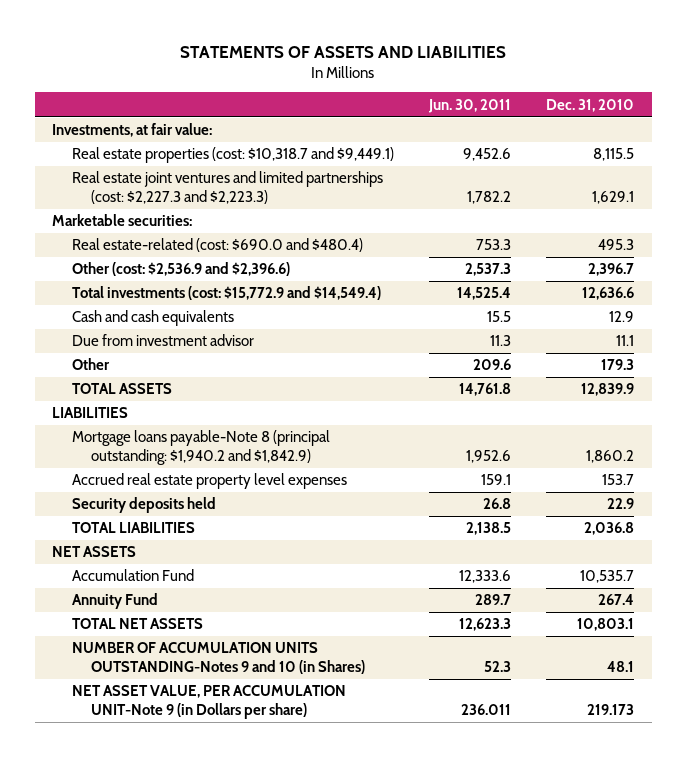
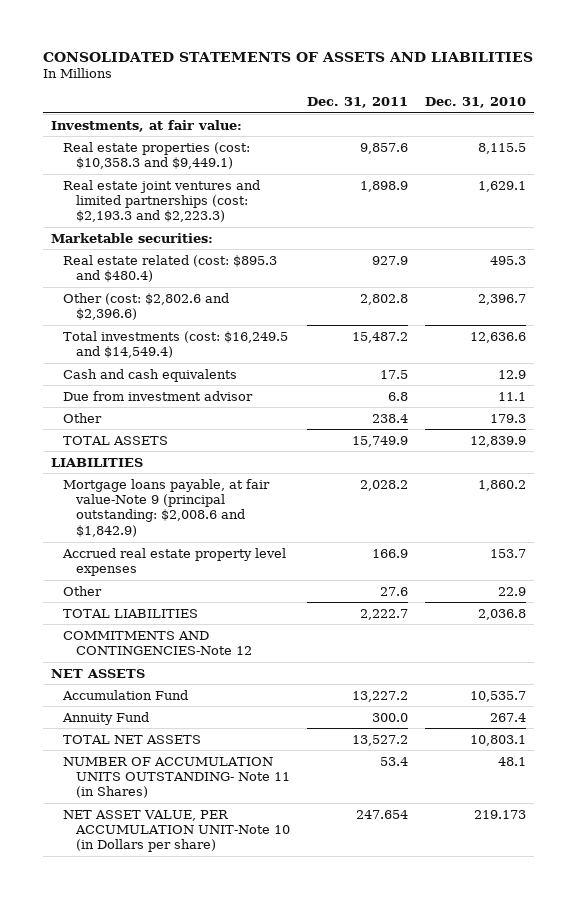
[180,45,507,58] STATEMENTS OF ASSETS AND LIABILITIES -> [42,51,533,62] CONSOLIDATED STATEMENTS OF ASSETS AND LIABILITIES
[428,98,512,113] Jun. 30, 2011 -> none
none -> [306,97,408,109] Dec. 31, 2011
[71,147,394,164] Real estate properties (cost: $10,318.7 and $9,449.1) -> [63,141,251,169] Real estate properties (cost: $10,358.3 and $9,449.1)
[71,171,383,205] Real estate joint ventures and limited partnerships (cost: $2,227.3 and $2,223.3) -> [63,179,261,223] Real estate joint ventures and limited partnerships (cost: $2,193.3 and $2,223.3)
[71,238,363,253] Real estate-related (cost: $690.0 and $480.4) -> [63,254,278,282] Real estate related (cost: $895.3 and $480.4)
[71,262,290,277] Other (cost: $2,536.9 and $2,396.6) -> [63,292,230,320] Other (cost: $2,802.6 and $2,396.6)
[71,286,381,301] Total investments (cost: $15,772.9 and $14,549.4) -> [63,330,289,358] Total investments (cost: $16,249.5 and $14,549.4)
[71,430,330,466] Mortgage loans payable-Note 8 (principal outstanding: $1,940.2 and $1,842.9) -> [63,478,271,537] Mortgage loans payable, at fair value-Note 9 (principal outstanding: $2,008.6 and $1,842.9)
[71,497,216,514] Security deposits held -> [63,585,103,596] Other
none -> [63,630,252,655] COMMITMENTS AND CONTINGENCIES-Note 12
[71,642,366,675] NUMBER OF ACCUMULATION UNITS OUTSTANDING-Notes 9 and 10 (in Shares) -> [63,756,290,799] NUMBER OF ACCUMULATION UNITS OUTSTANDING- Note 11 (in Shares)
[71,685,346,720] NET ASSET VALUE, PER ACCUMULATION UNIT-Note 9 (in Dollars per share) -> [63,809,290,853] NET ASSET VALUE, PER ACCUMULATION UNIT-Note 10 (in Dollars per share)

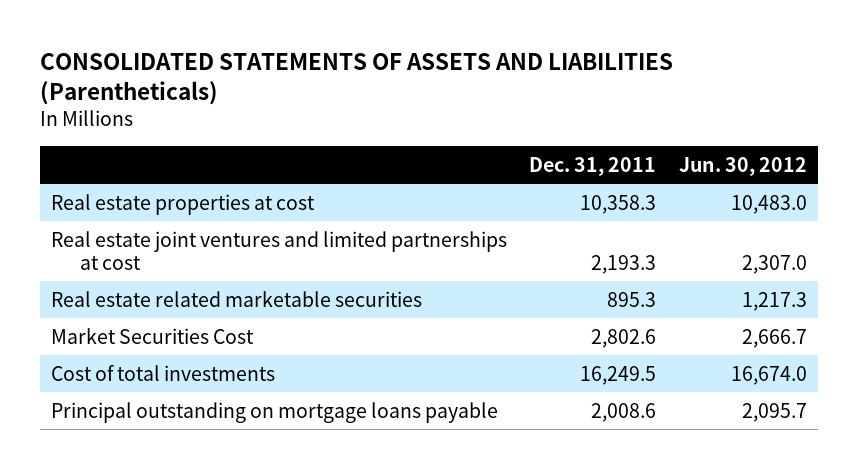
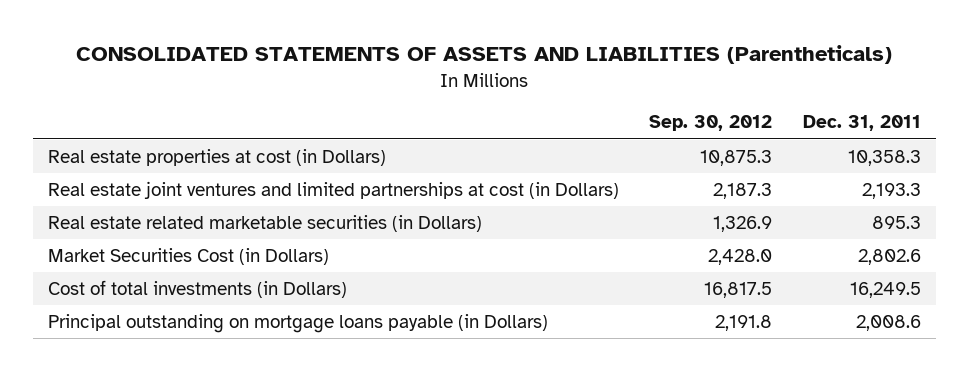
[678,156,807,176] Jun. 30, 2012 -> none
none -> [649,115,773,132] Sep. 30, 2012
[50,193,315,215] Real estate properties at cost -> [47,149,386,167] Real estate properties at cost (in Dollars)
[50,230,507,270] Real estate joint ventures and limited partnerships at cost -> [47,181,619,200] Real estate joint ventures and limited partnerships at cost (in Dollars)
[50,290,422,307] Real estate related marketable securities -> [47,215,482,233] Real estate related marketable securities (in Dollars)
[50,327,254,344] Market Securities Cost -> [47,248,329,266] Market Securities Cost (in Dollars)
[50,364,275,381] Cost of total investments -> [47,280,347,299] Cost of total investments (in Dollars)
[50,401,498,423] Principal outstanding on mortgage loans payable -> [47,314,548,334] Principal outstanding on mortgage loans payable (in Dollars)

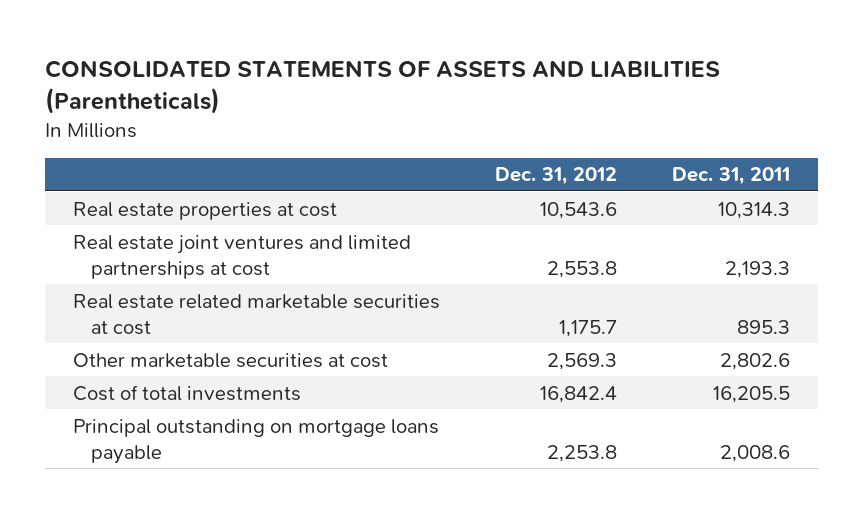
[649,115,773,132] Sep. 30, 2012 -> none
none -> [494,167,617,186] Dec. 31, 2012
[47,149,386,167] Real estate properties at cost (in Dollars) -> [72,201,337,220] Real estate properties at cost
[848,150,922,167] 10,358.3 -> [717,201,790,219] 10,314.3
[47,181,619,200] Real estate joint ventures and limited partnerships at cost (in Dollars) -> [72,234,411,279] Real estate joint ventures and limited partnerships at cost
[47,215,482,233] Real estate related marketable securities (in Dollars) -> [72,293,440,335] Real estate related marketable securities at cost
[47,248,329,266] Market Securities Cost (in Dollars) -> [72,352,388,368] Other marketable securities at cost
[47,280,347,299] Cost of total investments (in Dollars) -> [72,384,301,401] Cost of total investments
[850,282,922,299] 16,249.5 -> [712,385,790,403] 16,205.5
[47,314,548,334] Principal outstanding on mortgage loans payable (in Dollars) -> [72,418,439,464] Principal outstanding on mortgage loans payable

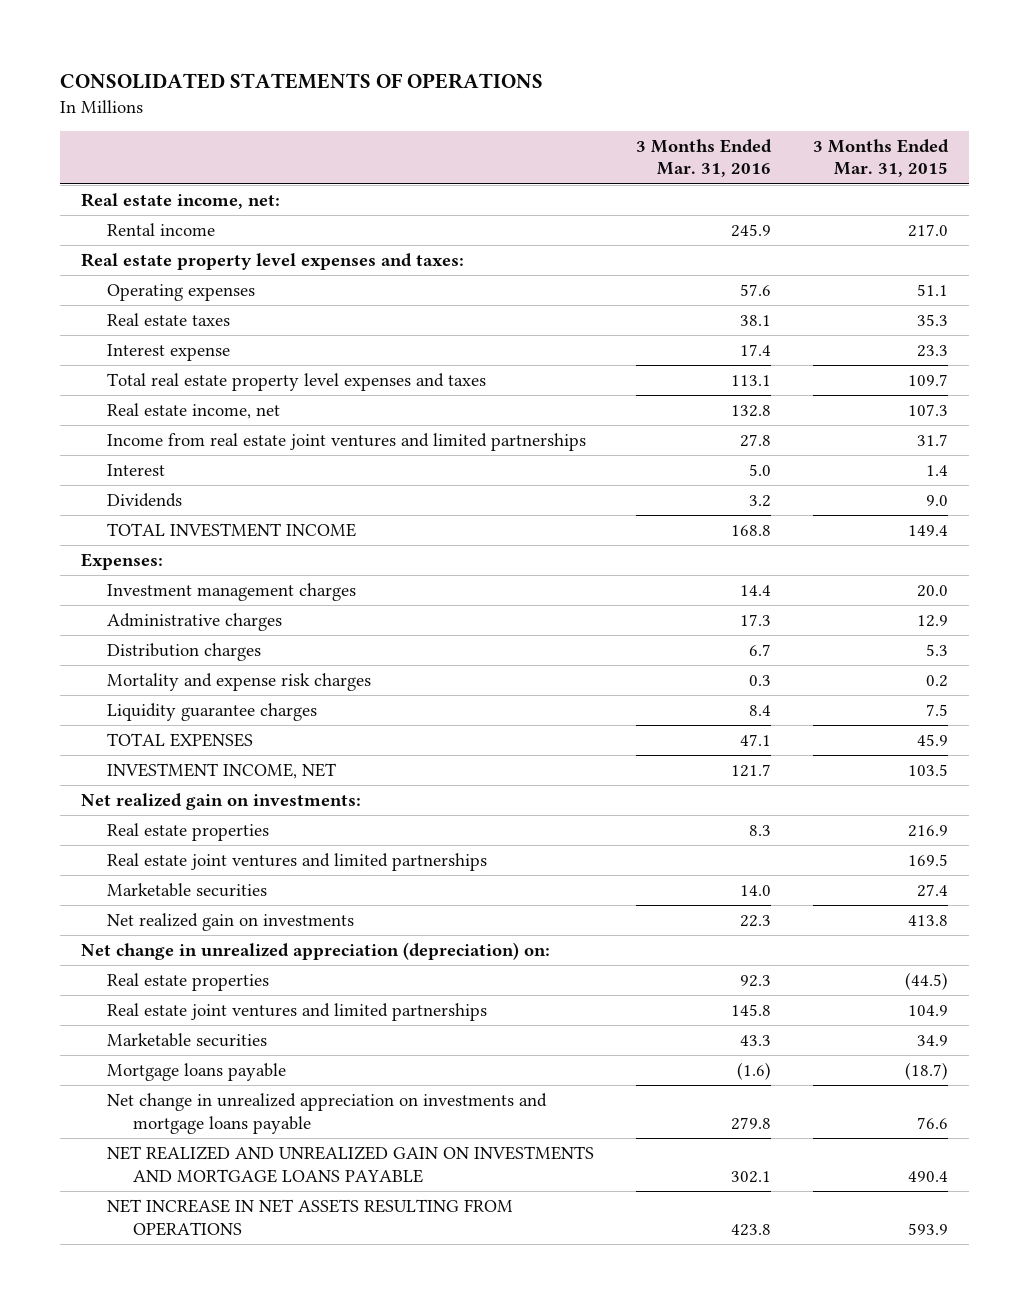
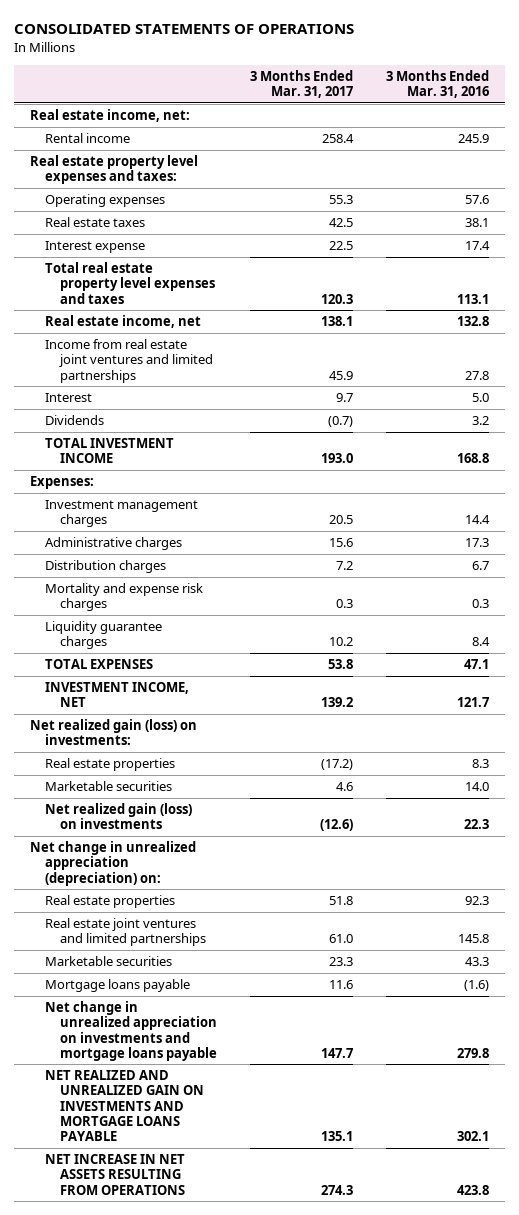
[812,139,949,178] 3 Months Ended Mar. 31, 2015 -> none
none -> [249,70,353,99] 3 Months Ended Mar. 31, 2017
[80,793,361,811] Net realized gain on investments: -> [30,719,198,746] Net realized gain (loss) on investments:
[107,853,488,872] Real estate joint ventures and limited partnerships -> none
[107,913,355,932] Net realized gain on investments -> [44,803,192,830] Net realized gain (loss) on investments

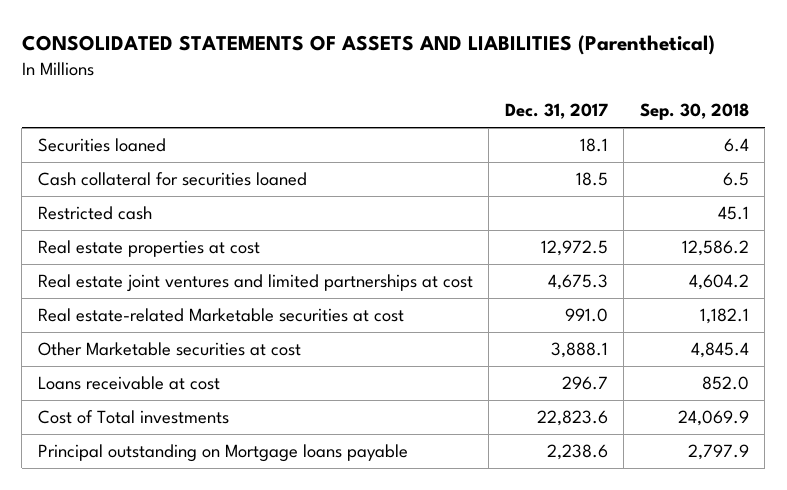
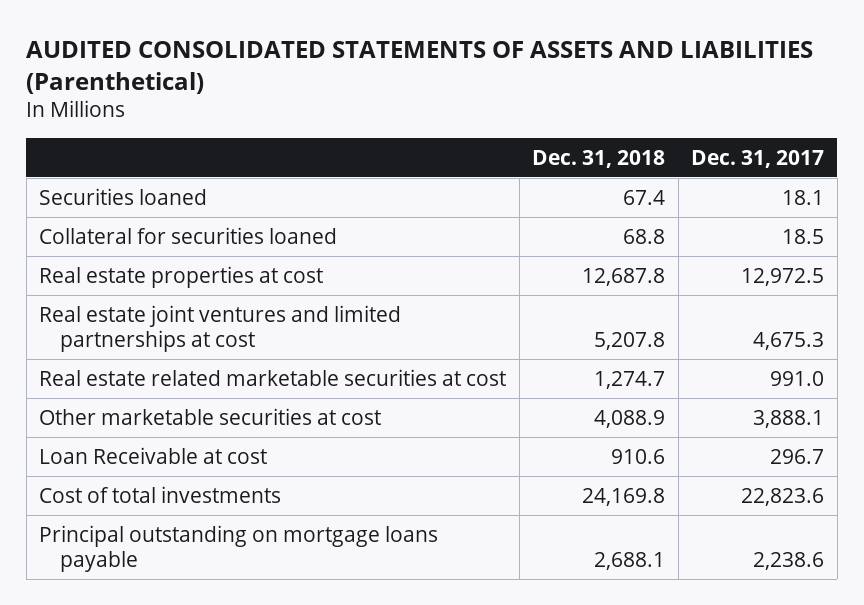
[21,35,715,56] CONSOLIDATED STATEMENTS OF ASSETS AND LIABILITIES (Parenthetical) -> [26,41,814,94] AUDITED CONSOLIDATED STATEMENTS OF ASSETS AND LIABILITIES (Parenthetical)
[639,103,749,121] Sep. 30, 2018 -> none
none -> [532,149,666,168] Dec. 31, 2018
[37,206,152,221] Restricted cash -> none
[37,172,307,187] Cash collateral for securities loaned -> [39,226,338,244] Collateral for securities loaned
[37,308,404,323] Real estate-related Marketable securities at cost -> [39,368,507,386] Real estate related marketable securities at cost
[37,342,301,357] Other Marketable securities at cost -> [39,407,382,425] Other marketable securities at cost
[37,376,220,391] Loans receivable at cost -> [39,446,268,464] Loan Receivable at cost
[37,410,229,425] Cost of Total investments -> [39,485,282,503] Cost of total investments
[37,444,408,463] Principal outstanding on Mortgage loans payable -> [39,524,439,572] Principal outstanding on mortgage loans payable

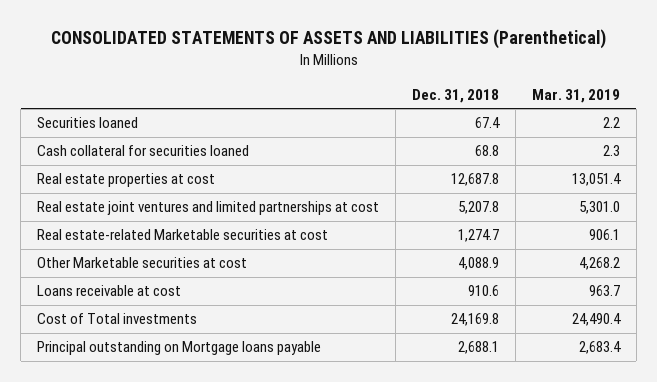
[26,41,814,94] AUDITED CONSOLIDATED STATEMENTS OF ASSETS AND LIABILITIES (Parenthetical) -> [50,29,606,50] CONSOLIDATED STATEMENTS OF ASSETS AND LIABILITIES (Parenthetical)
[691,149,825,168] Dec. 31, 2017 -> none
none -> [531,88,620,103] Mar. 31, 2019
[39,226,338,244] Collateral for securities loaned -> [37,145,250,157] Cash collateral for securities loaned
[39,368,507,386] Real estate related marketable securities at cost -> [37,229,329,241] Real estate-related Marketable securities at cost
[39,407,382,425] Other marketable securities at cost -> [37,257,248,269] Other Marketable securities at cost
[39,446,268,464] Loan Receivable at cost -> [37,285,182,297] Loans receivable at cost
[39,485,282,503] Cost of total investments -> [37,313,198,325] Cost of Total investments
[39,524,439,572] Principal outstanding on mortgage loans payable -> [37,341,322,356] Principal outstanding on Mortgage loans payable

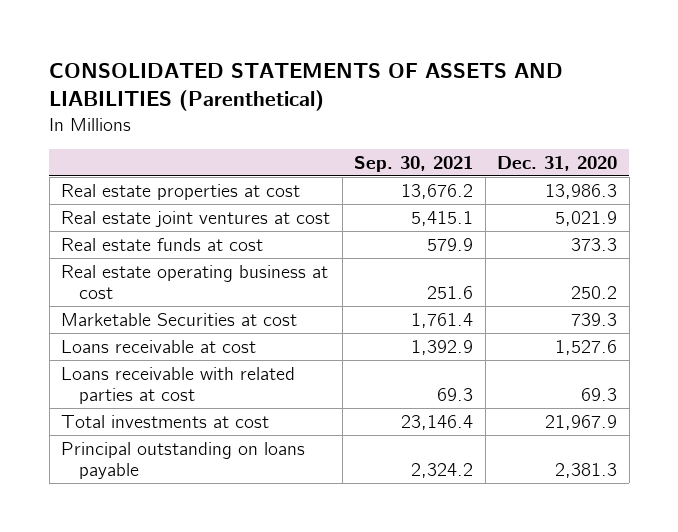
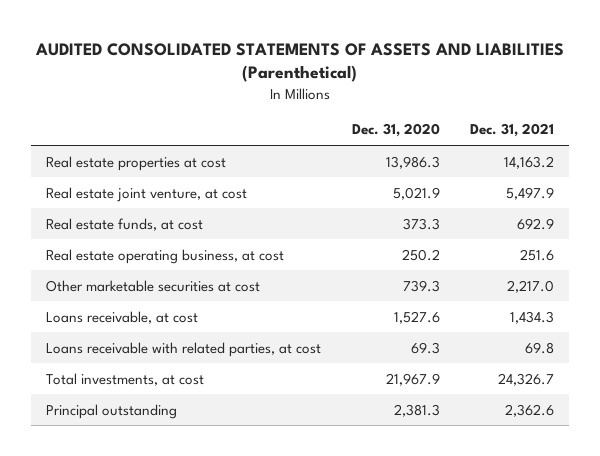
[49,62,564,112] CONSOLIDATED STATEMENTS OF ASSETS AND LIABILITIES (Parenthetical) -> [35,42,565,83] AUDITED CONSOLIDATED STATEMENTS OF ASSETS AND LIABILITIES (Parenthetical)
[354,155,474,172] Sep. 30, 2021 -> none
none -> [469,123,554,138] Dec. 31, 2021
[61,210,331,227] Real estate joint ventures at cost -> [46,186,248,202] Real estate joint venture, at cost
[61,237,264,251] Real estate funds at cost -> [46,217,204,231] Real estate funds, at cost
[61,264,329,299] Real estate operating business at cost -> [46,248,285,264] Real estate operating business, at cost
[61,312,298,326] Marketable Securities at cost -> [46,279,261,292] Other marketable securities at cost
[61,339,257,353] Loans receivable at cost -> [46,310,199,324] Loans receivable, at cost
[61,366,296,404] Loans receivable with related parties at cost -> [46,341,322,357] Loans receivable with related parties, at cost
[61,414,270,428] Total investments at cost -> [46,372,205,386] Total investments, at cost
[61,441,306,479] Principal outstanding on loans payable -> [46,403,178,419] Principal outstanding

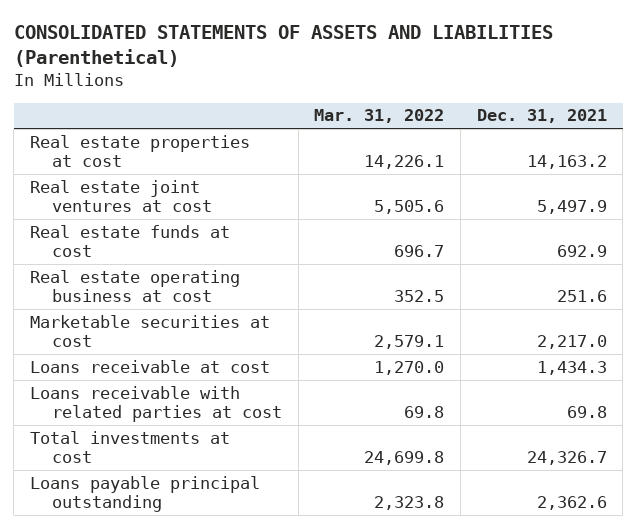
[35,42,565,83] AUDITED CONSOLIDATED STATEMENTS OF ASSETS AND LIABILITIES (Parenthetical) -> [13,24,553,68] CONSOLIDATED STATEMENTS OF ASSETS AND LIABILITIES (Parenthetical)
[351,123,440,138] Dec. 31, 2020 -> none
none -> [314,109,445,124] Mar. 31, 2022
[46,186,248,202] Real estate joint venture, at cost -> [29,179,213,212] Real estate joint ventures at cost
[46,217,204,231] Real estate funds, at cost -> [29,224,230,257] Real estate funds at cost
[46,248,285,264] Real estate operating business, at cost -> [29,269,240,302] Real estate operating business at cost
[46,279,261,292] Other marketable securities at cost -> [29,314,270,347] Marketable securities at cost
[46,310,199,324] Loans receivable, at cost -> [29,359,270,373] Loans receivable at cost
[46,341,322,357] Loans receivable with related parties, at cost -> [29,385,283,422] Loans receivable with related parties at cost
[46,372,205,386] Total investments, at cost -> [29,430,230,463] Total investments at cost
[46,403,178,419] Principal outstanding -> [29,475,260,512] Loans payable principal outstanding

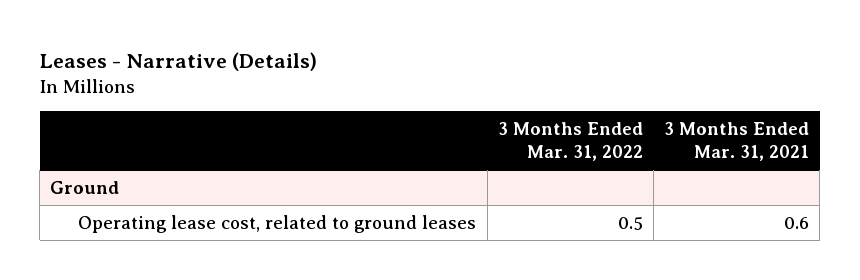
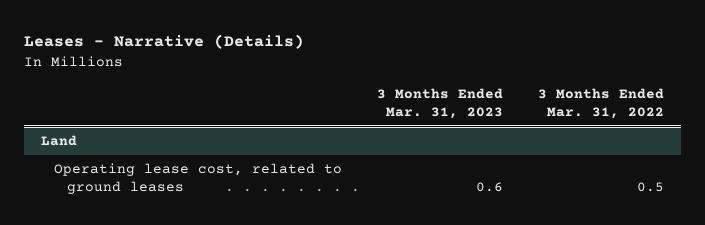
[664,122,810,162] 3 Months Ended Mar. 31, 2021 -> none
none -> [377,88,504,120] 3 Months Ended Mar. 31, 2023
[50,180,120,194] Ground -> [41,135,78,147] Land

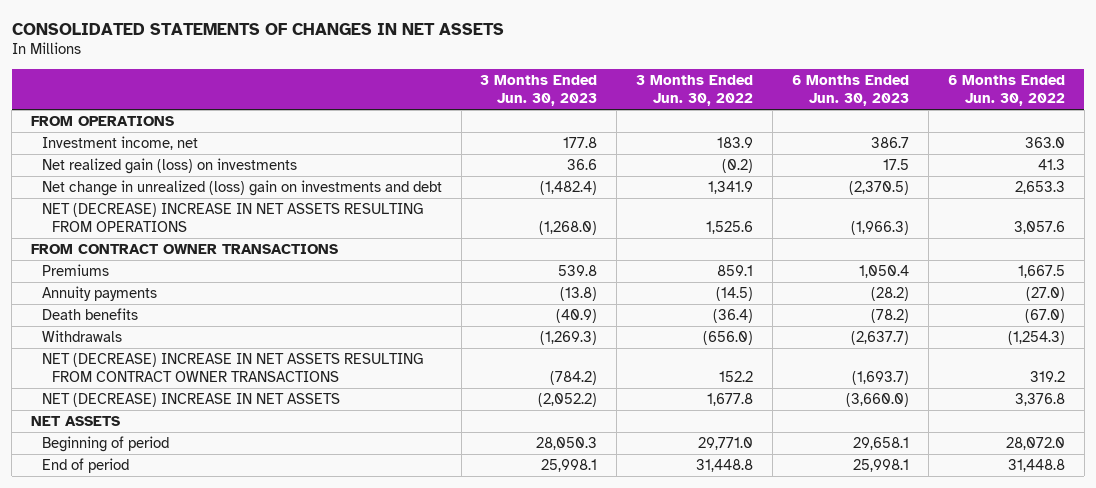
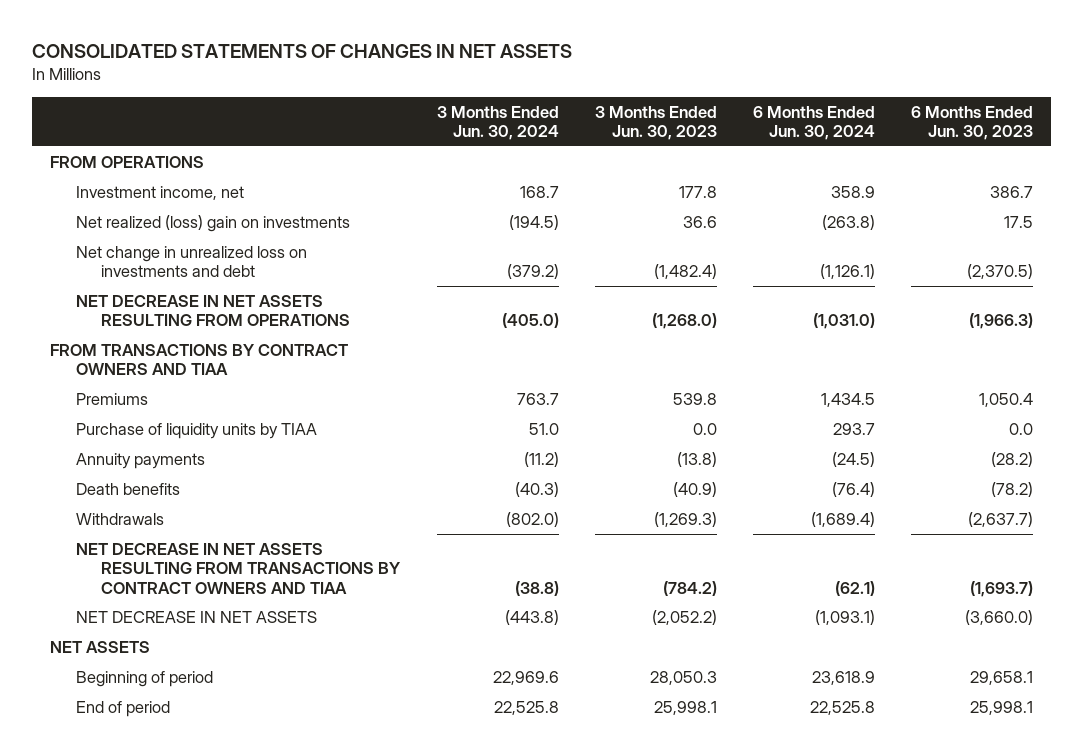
[636,74,754,106] 3 Months Ended Jun. 30, 2022 -> none
[947,74,1065,106] 6 Months Ended Jun. 30, 2022 -> none
none -> [436,105,559,141] 3 Months Ended Jun. 30, 2024
none -> [752,105,875,141] 6 Months Ended Jun. 30, 2024
[41,158,297,175] Net realized gain (loss) on investments -> [75,214,350,232] Net realized (loss) gain on investments
[41,180,442,197] Net change in unrealized (loss) gain on investments and debt -> [75,245,307,278] Net change in unrealized loss on investments and debt
[41,203,424,233] NET (DECREASE) INCREASE IN NET ASSETS RESULTING FROM OPERATIONS -> [75,294,351,327] NET DECREASE IN NET ASSETS RESULTING FROM OPERATIONS
[31,244,339,255] FROM CONTRACT OWNER TRANSACTIONS -> [50,343,349,376] FROM TRANSACTIONS BY CONTRACT OWNERS AND TIAA
none -> [75,422,317,439] Purchase of liquidity units by TIAA
[41,353,424,383] NET (DECREASE) INCREASE IN NET ASSETS RESULTING FROM CONTRACT OWNER TRANSACTIONS -> [75,542,402,594] NET DECREASE IN NET ASSETS RESULTING FROM TRANSACTIONS BY CONTRACT OWNERS AND TIAA
[41,393,340,408] NET (DECREASE) INCREASE IN NET ASSETS -> [75,610,317,623] NET DECREASE IN NET ASSETS

